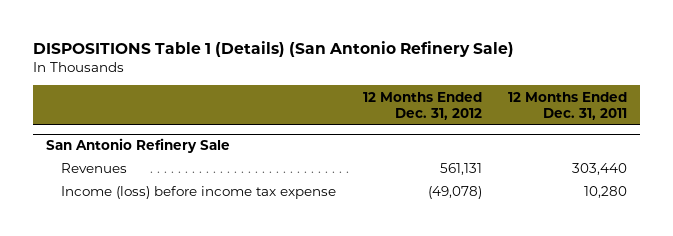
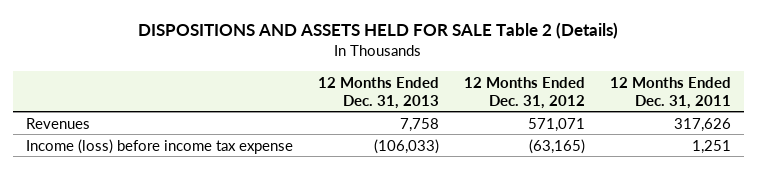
[33,40,515,57] DISPOSITIONS Table 1 (Details) (San Antonio Refinery Sale) -> [138,22,619,40] DISPOSITIONS AND ASSETS HELD FOR SALE Table 2 (Details)
none -> [317,76,439,109] 12 Months Ended Dec. 31, 2013
[46,138,231,154] San Antonio Refinery Sale -> none
[439,163,482,176] 561,131 -> [527,117,585,132] 571,071
[571,163,627,176] 303,440 -> [674,117,732,132] 317,626
[427,186,482,200] (49,078) -> [528,138,585,154] (63,165)
[583,186,627,199] 10,280 -> [692,139,732,154] 1,251

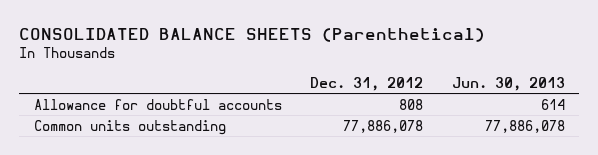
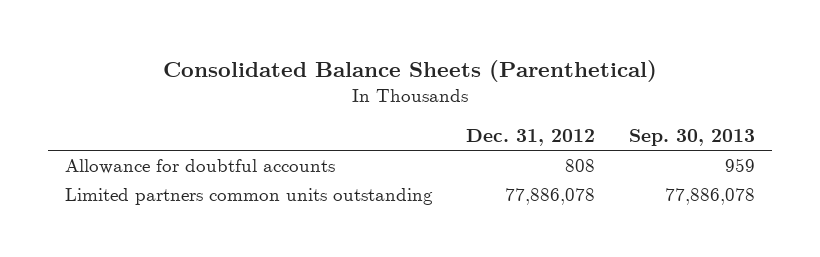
[19,28,486,43] CONSOLIDATED BALANCE SHEETS (Parenthetical) -> [162,59,657,82] Consolidated Balance Sheets (Parenthetical)
[451,76,565,91] Jun. 30, 2013 -> none
none -> [628,128,755,146] Sep. 30, 2013
[33,119,226,135] Common units outstanding -> [64,187,433,205] Limited partners common units outstanding

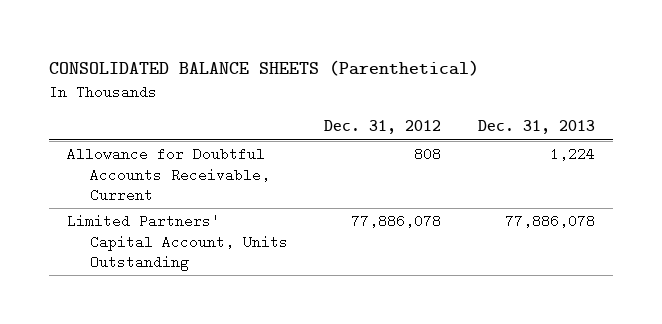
[162,59,657,82] Consolidated Balance Sheets (Parenthetical) -> [48,60,479,77] CONSOLIDATED BALANCE SHEETS (Parenthetical)
[628,128,755,146] Sep. 30, 2013 -> none
none -> [477,120,595,135] Dec. 31, 2013
[64,158,335,174] Allowance for doubtful accounts -> [66,147,270,203] Allowance for Doubtful Accounts Receivable, Current
[64,187,433,205] Limited partners common units outstanding -> [66,214,288,272] Limited Partners' Capital Account, Units Outstanding

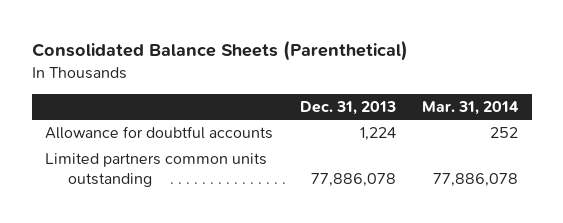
[48,60,479,77] CONSOLIDATED BALANCE SHEETS (Parenthetical) -> [31,40,408,62] Consolidated Balance Sheets (Parenthetical)
[324,120,442,135] Dec. 31, 2012 -> none
none -> [422,100,520,115] Mar. 31, 2014
[66,147,270,203] Allowance for Doubtful Accounts Receivable, Current -> [45,126,274,140] Allowance for doubtful accounts
[66,214,288,272] Limited Partners' Capital Account, Units Outstanding -> [45,153,268,187] Limited partners common units outstanding

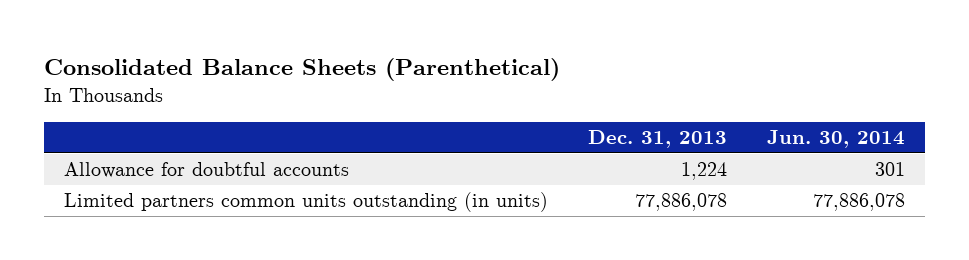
[422,100,520,115] Mar. 31, 2014 -> none
none -> [766,130,905,149] Jun. 30, 2014
[45,153,268,187] Limited partners common units outstanding -> [64,192,549,213] Limited partners common units outstanding (in units)

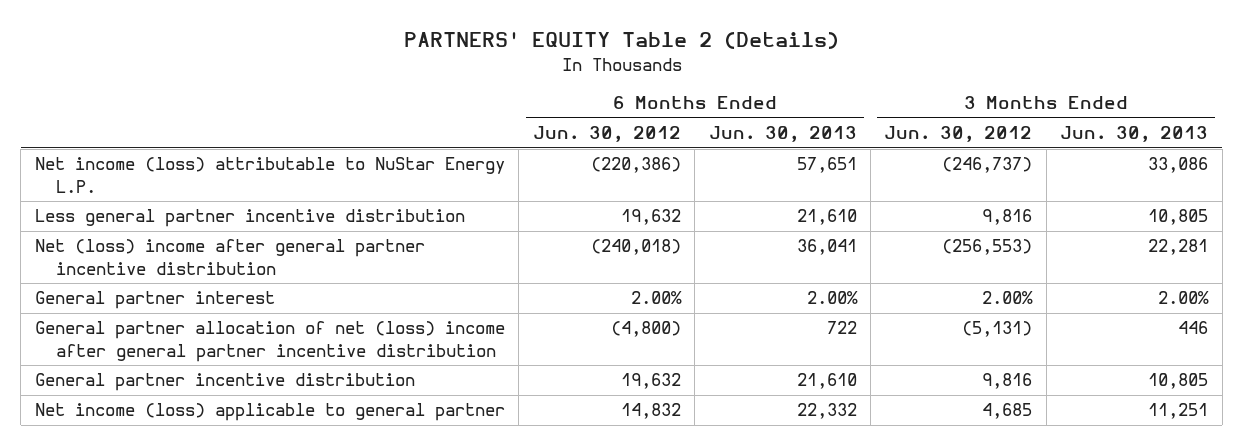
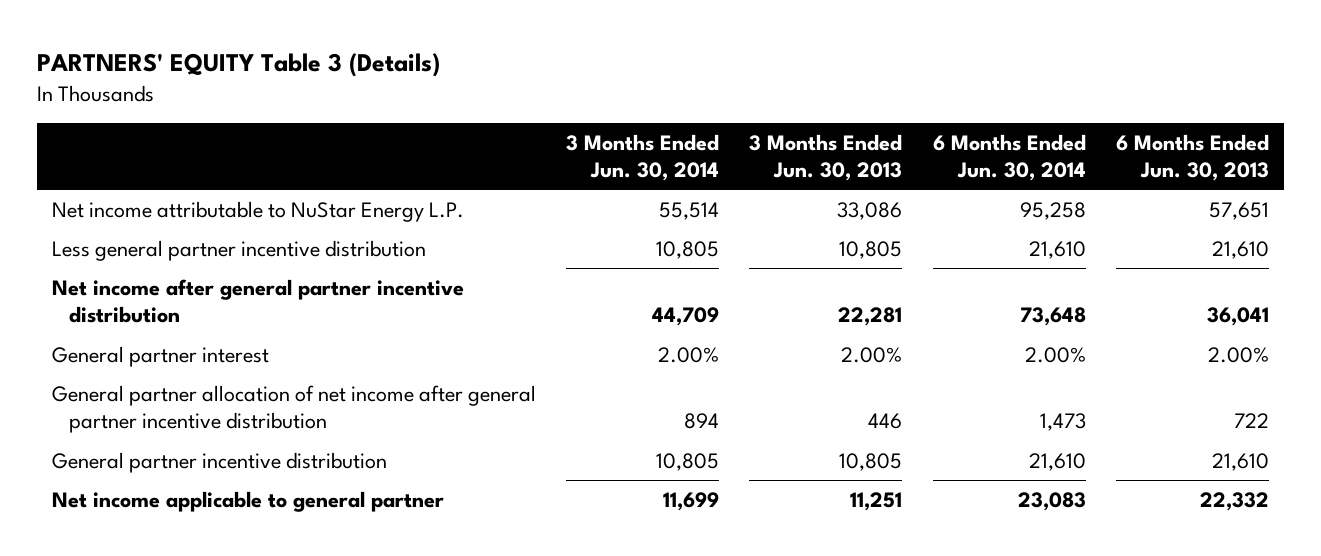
[403,32,839,50] PARTNERS' EQUITY Table 2 (Details) -> [36,52,440,77] PARTNERS' EQUITY Table 3 (Details)
[532,126,681,143] Jun. 30, 2012 -> none
[884,126,1033,143] Jun. 30, 2012 -> none
none -> [565,133,719,182] 3 Months Ended Jun. 30, 2014
none -> [932,133,1086,182] 6 Months Ended Jun. 30, 2014
[34,157,505,193] Net income (loss) attributable to NuStar Energy L.P. -> [51,200,464,222] Net income attributable to NuStar Energy L.P.
[34,239,425,275] Net (loss) income after general partner incentive distribution -> [51,278,464,324] Net income after general partner incentive distribution
[34,321,505,362] General partner allocation of net (loss) income after general partner incentive distribution -> [51,384,536,434] General partner allocation of net income after general partner incentive distribution
[34,403,505,422] Net income (loss) applicable to general partner -> [51,490,444,512] Net income applicable to general partner

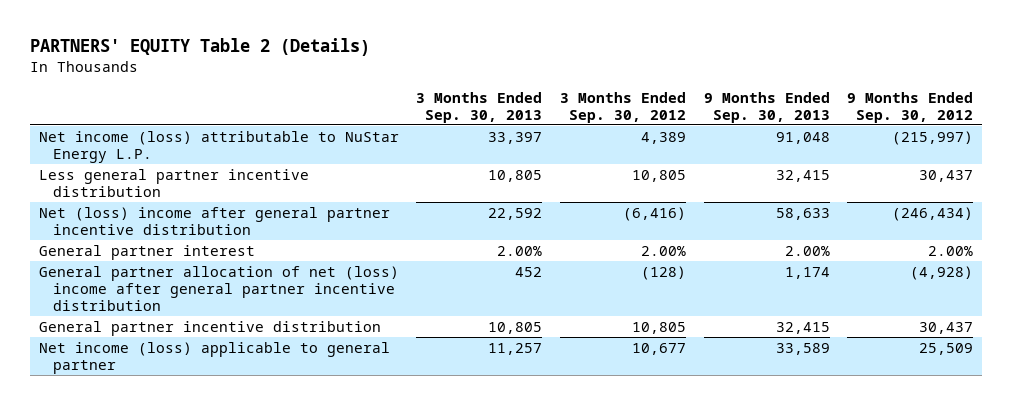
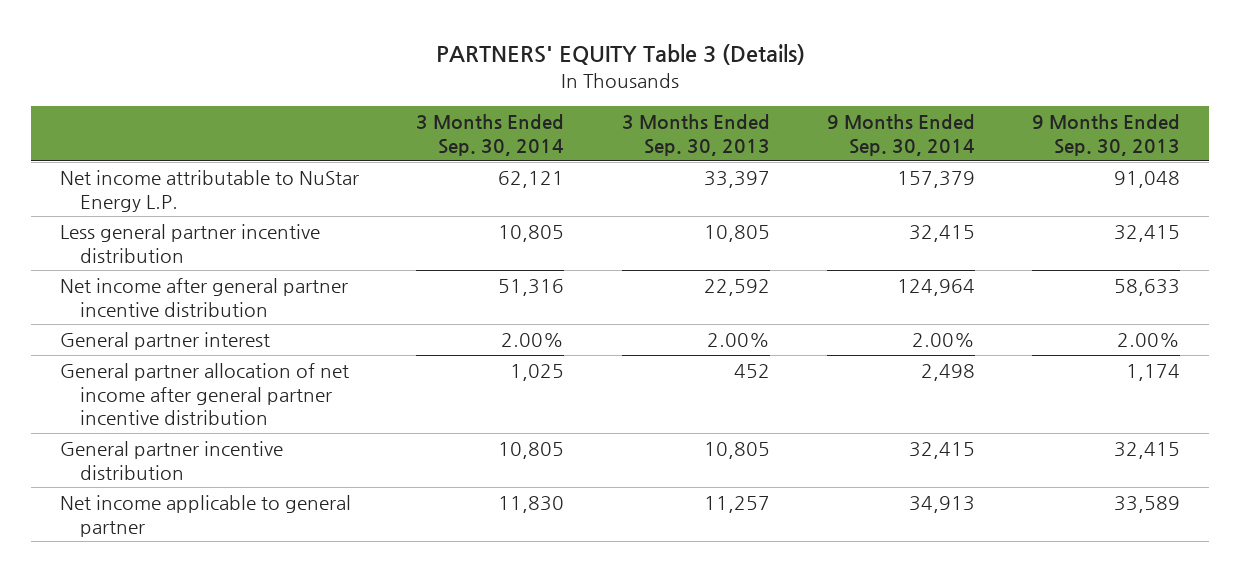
[29,38,370,57] PARTNERS' EQUITY Table 2 (Details) -> [436,44,806,66] PARTNERS' EQUITY Table 3 (Details)
[560,91,687,123] 3 Months Ended Sep. 30, 2012 -> none
[847,91,974,123] 9 Months Ended Sep. 30, 2012 -> none
none -> [416,114,565,157] 3 Months Ended Sep. 30, 2014
none -> [827,114,976,157] 9 Months Ended Sep. 30, 2014
[38,130,399,163] Net income (loss) attributable to NuStar Energy L.P. -> [60,170,360,212] Net income attributable to NuStar Energy L.P.
[38,206,390,235] Net (loss) income after general partner incentive distribution -> [60,278,349,317] Net income after general partner incentive distribution
[38,265,399,311] General partner allocation of net (loss) income after general partner incentive distribution -> [60,363,350,426] General partner allocation of net income after general partner incentive distribution
[38,341,390,374] Net income (loss) applicable to general partner -> [60,495,352,537] Net income applicable to general partner

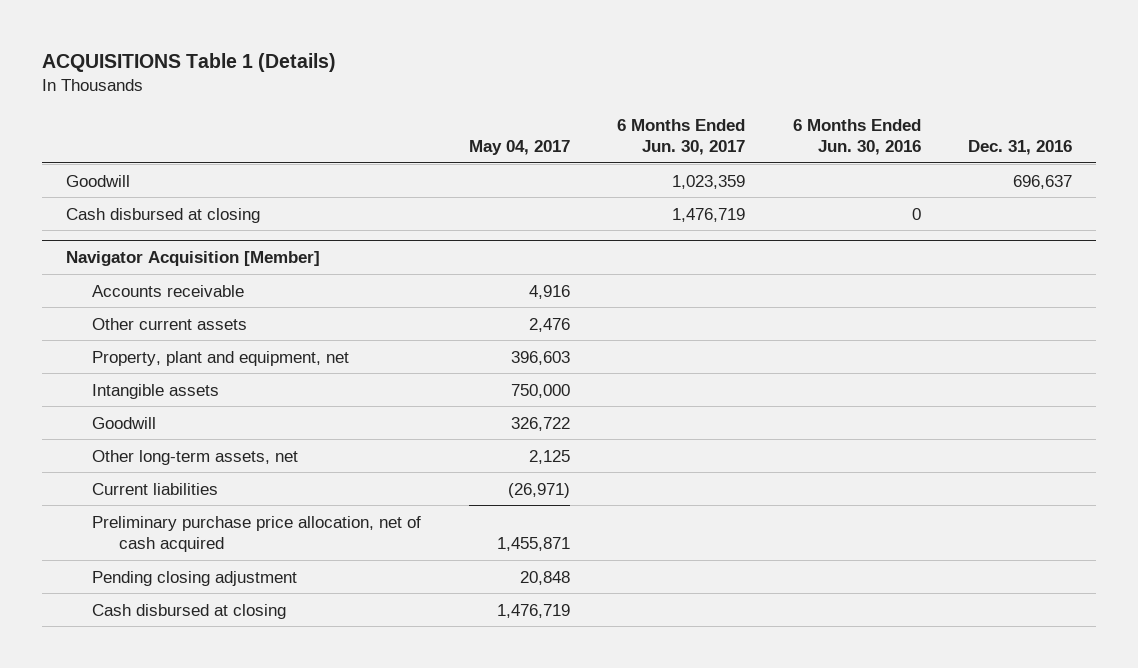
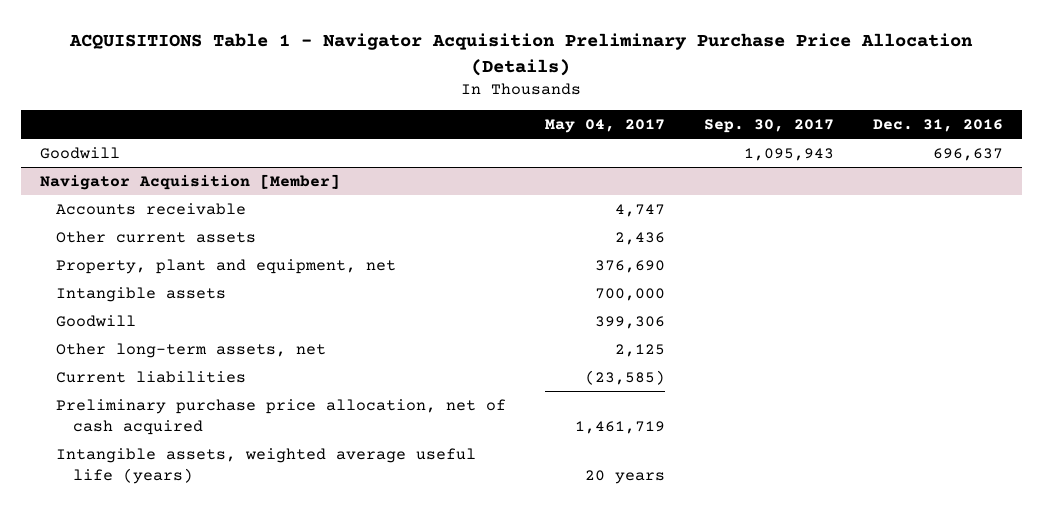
[41,53,336,73] ACQUISITIONS Table 1 (Details) -> [69,33,974,76] ACQUISITIONS Table 1 - Navigator Acquisition Preliminary Purchase Price Allocation (Details)
[617,118,746,156] 6 Months Ended Jun. 30, 2017 -> none
[792,118,921,156] 6 Months Ended Jun. 30, 2016 -> none
none -> [703,118,834,133] Sep. 30, 2017
[65,207,260,223] Cash disbursed at closing -> none
[528,284,570,299] 4,916 -> [615,203,666,217] 4,747
[528,317,570,332] 2,476 -> [615,231,666,245] 2,436
[510,350,570,365] 396,603 -> [595,259,666,273] 376,690
[510,383,570,398] 750,000 -> [595,287,666,301] 700,000
[510,416,570,431] 326,722 -> [595,315,666,329] 399,306
[92,570,298,586] Pending closing adjustment -> none
[92,603,287,619] Cash disbursed at closing -> none
[507,482,570,498] (26,971) -> [585,369,666,385] (23,585)
[496,537,570,552] 1,455,871 -> [575,420,666,434] 1,461,719
none -> [56,447,477,484] Intangible assets, weighted average useful life (years)

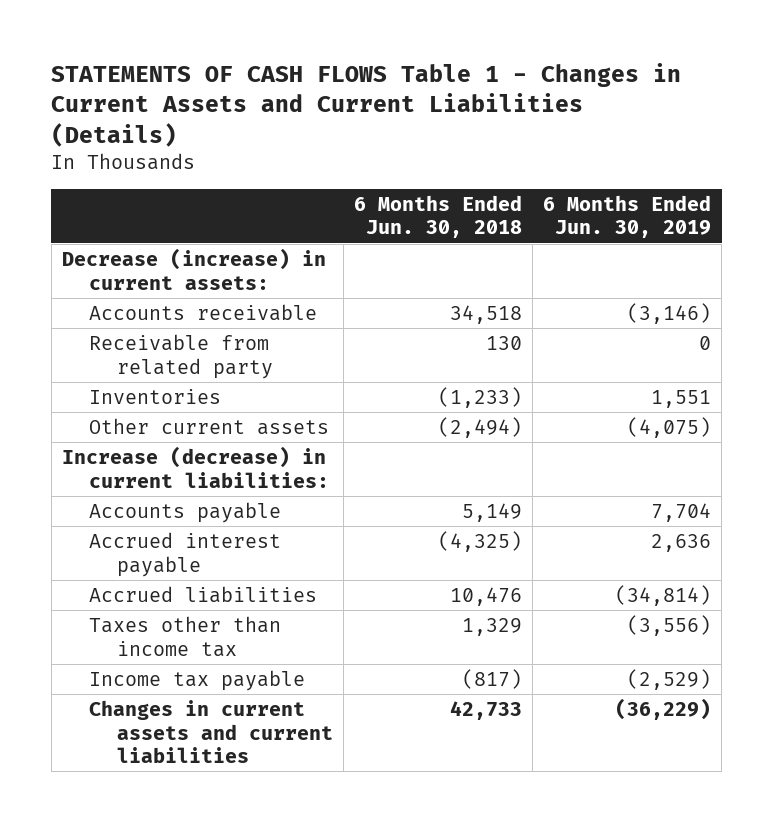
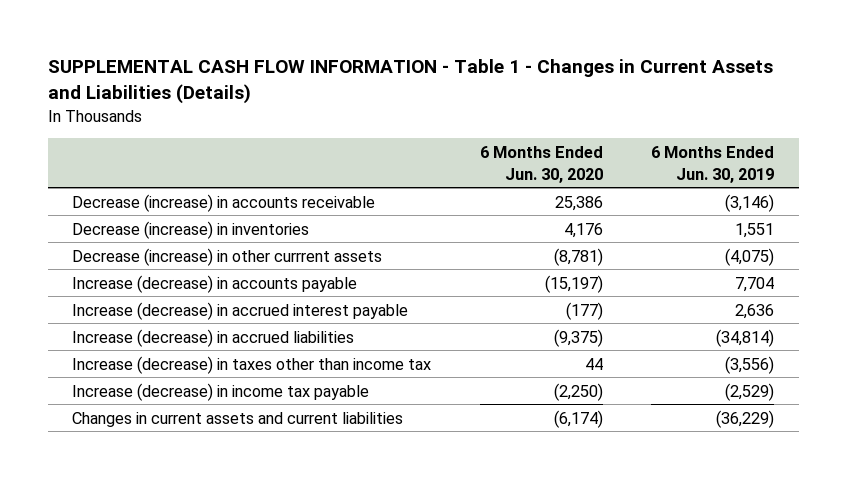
[51,62,682,147] STATEMENTS OF CASH FLOWS Table 1 - Changes in Current Assets and Current Liabilities (Details) -> [47,59,773,105] SUPPLEMENTAL CASH FLOW INFORMATION - Table 1 - Changes in Current Assets and Liabilities (Details)
[354,194,523,239] 6 Months Ended Jun. 30, 2018 -> none
none -> [479,145,603,183] 6 Months Ended Jun. 30, 2020
[61,248,326,290] Decrease (increase) in current assets: -> none
[89,334,273,379] Receivable from related party -> none
[61,446,330,488] Increase (decrease) in current liabilities: -> none
[89,304,318,322] Accounts receivable -> [71,193,375,212] Decrease (increase) in accounts receivable
[89,389,222,405] Inventories -> [71,220,309,239] Decrease (increase) in inventories
[89,418,330,436] Other current assets -> [71,247,382,266] Decrease (increase) in other currrent assets
[89,502,282,524] Accounts payable -> [71,274,357,293] Increase (decrease) in accounts payable
[89,532,282,577] Accrued interest payable -> [71,301,408,320] Increase (decrease) in accrued interest payable
[89,586,318,604] Accrued liabilities -> [71,328,354,347] Increase (decrease) in accrued liabilities
[89,616,282,657] Taxes other than income tax -> [71,355,431,374] Increase (decrease) in taxes other than income tax
[89,670,306,692] Income tax payable -> [71,382,369,401] Increase (decrease) in income tax payable

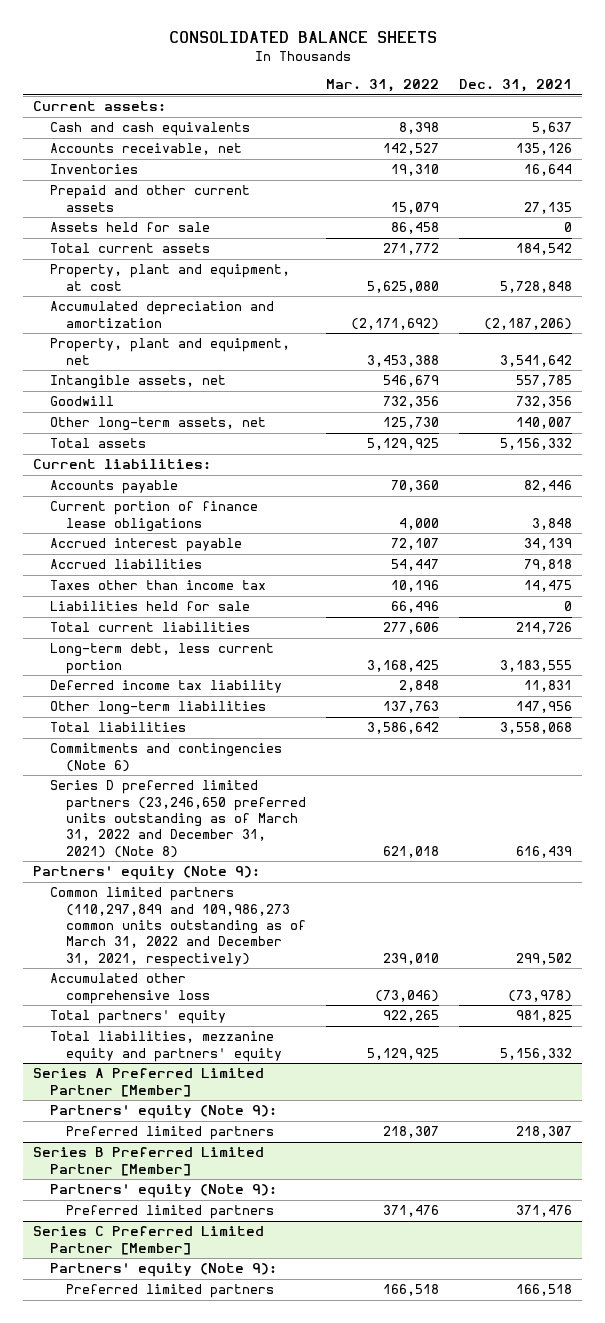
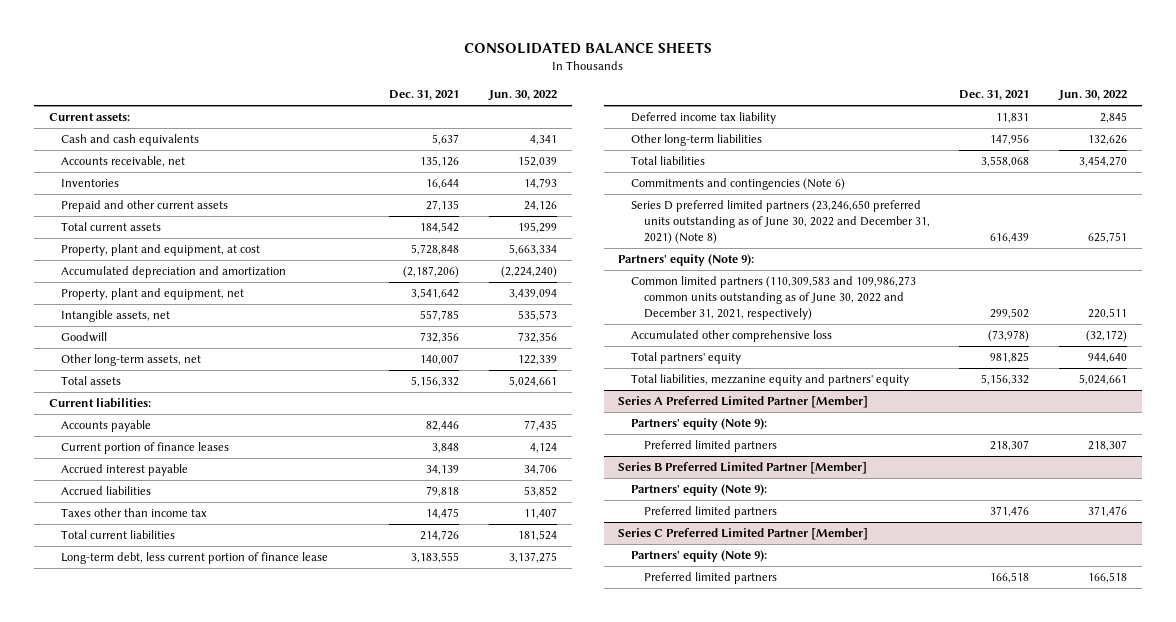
[326,79,440,93] Mar. 31, 2022 -> none
none -> [488,89,558,101] Jun. 30, 2022
[49,222,210,233] Assets held for sale -> none
[49,501,258,532] Current portion of finance lease obligations -> [61,442,230,455] Current portion of finance leases
[49,601,250,612] Liabilities held for sale -> none
[49,643,274,674] Long-term debt, less current portion -> [61,552,329,565] Long-term debt, less current portion of finance lease
[49,780,307,858] Series D preferred limited partners (23,246,650 preferred units outstanding as of March 31, 2022 and December 31, 2021) (Note 8) -> [630,200,930,244] Series D preferred limited partners (23,246,650 preferred units outstanding as of June 30, 2022 and December 31, 2021) (Note 8)
[49,887,307,967] Common limited partners (110,297,849 and 109,986,273 common units outstanding as of March 31, 2022 and December 31, 2021, respectively) -> [630,276,916,320] Common limited partners (110,309,583 and 109,986,273 common units outstanding as of June 30, 2022 and December 31, 2021, respectively)

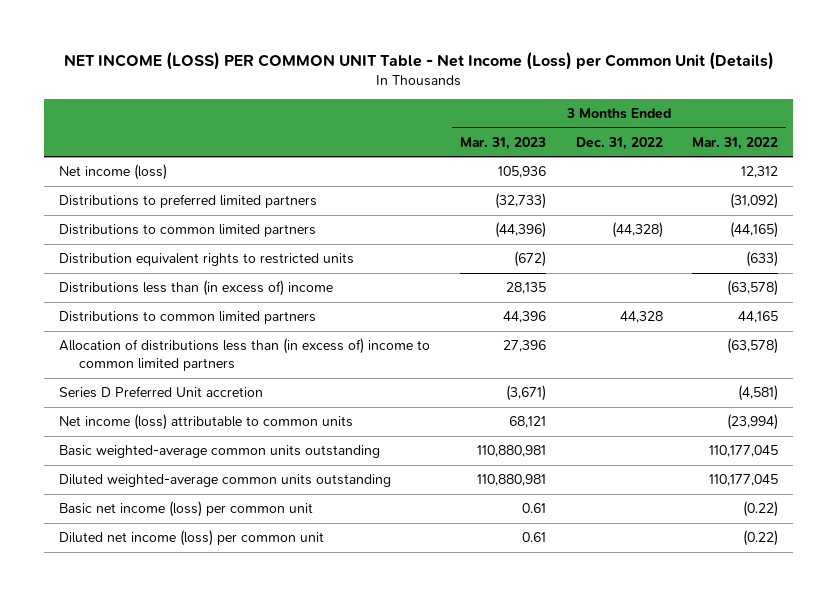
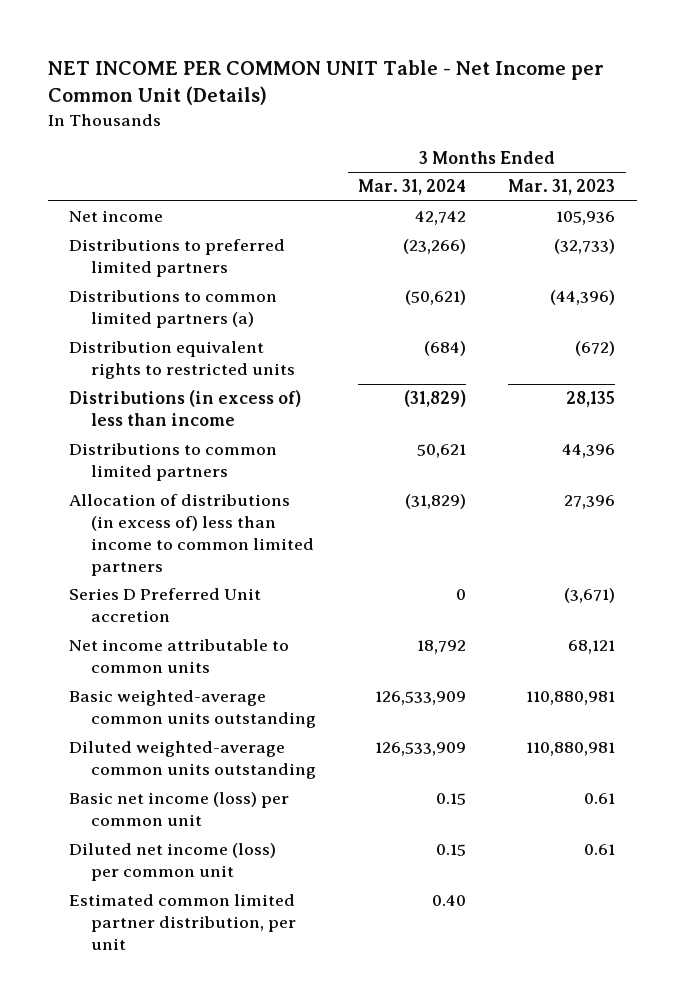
[63,51,774,70] NET INCOME (LOSS) PER COMMON UNIT Table - Net Income (Loss) per Common Unit (Details) -> [47,60,604,106] NET INCOME PER COMMON UNIT Table - Net Income per Common Unit (Details)
[575,136,663,150] Dec. 31, 2022 -> none
[692,136,779,150] Mar. 31, 2022 -> none
none -> [358,179,467,196] Mar. 31, 2024
[58,164,167,181] Net income (loss) -> [69,210,164,223] Net income
[58,224,316,238] Distributions to common limited partners -> [69,290,278,329] Distributions to common limited partners (a)
[58,280,333,297] Distributions less than (in excess of) income -> [69,390,302,427] Distributions (in excess of) less than income
[58,338,430,372] Allocation of distributions less than (in excess of) income to common limited partners -> [69,494,314,576] Allocation of distributions (in excess of) less than income to common limited partners
[58,414,353,431] Net income (loss) attributable to common units -> [69,639,290,674] Net income attributable to common units
none -> [69,894,296,950] Estimated common limited partner distribution, per unit

